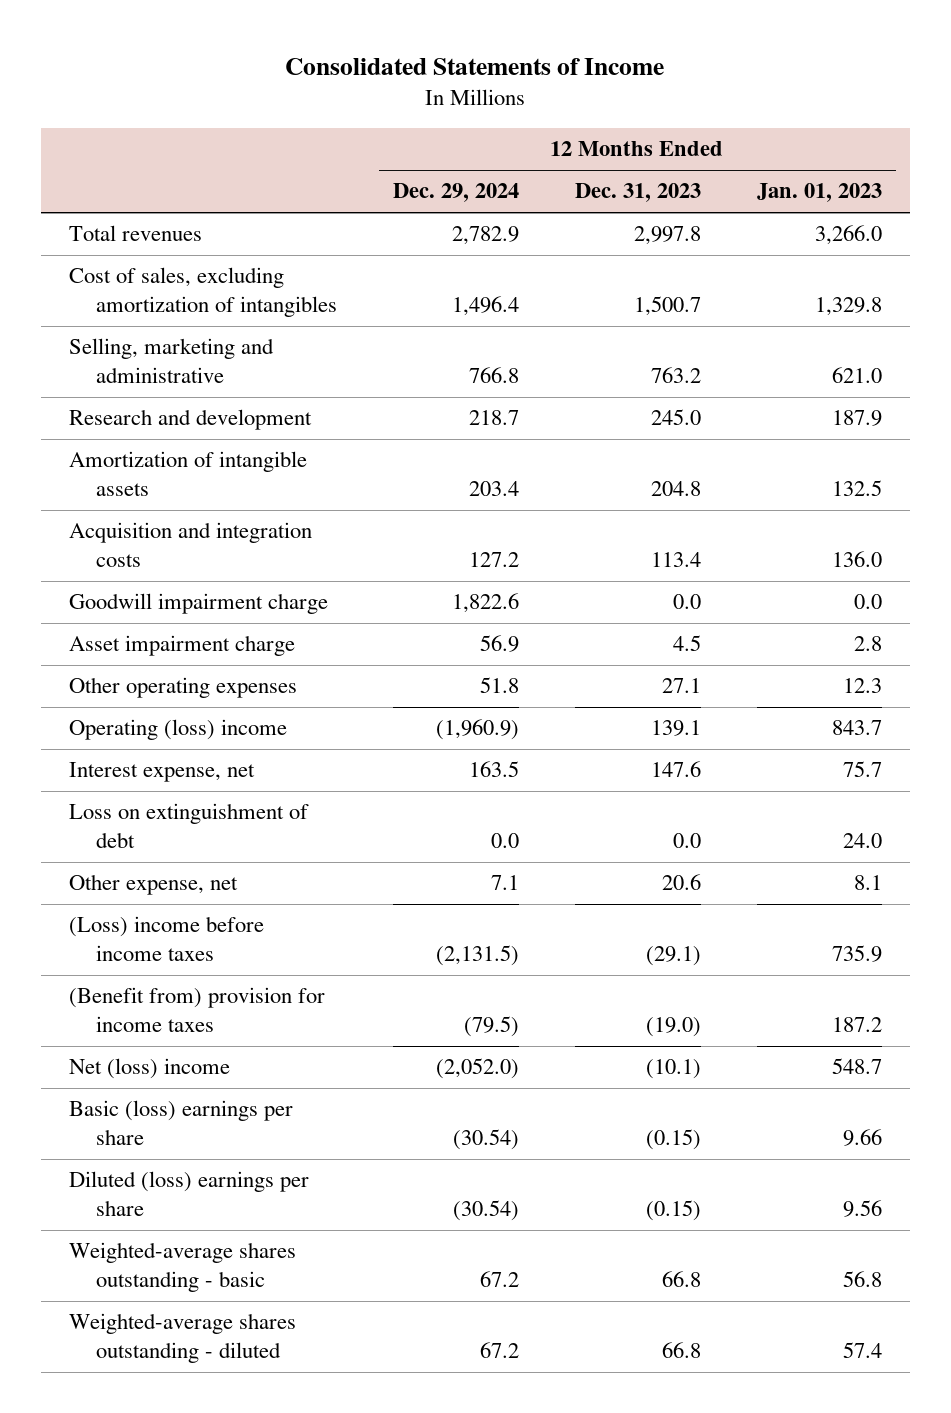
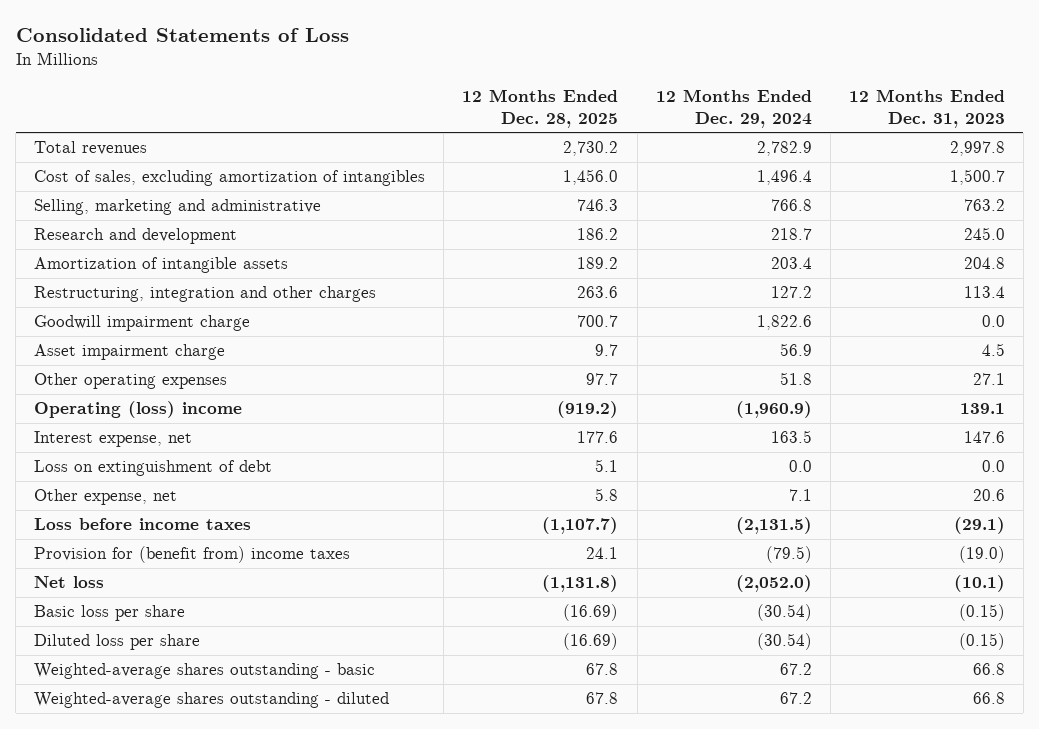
[285,58,665,76] Consolidated Statements of Income -> [15,28,349,43] Consolidated Statements of Loss
[756,183,882,203] Jan. 01, 2023 -> none
none -> [462,89,619,128] 12 Months Ended Dec. 28, 2025
[68,522,312,568] Acquisition and integration costs -> [34,286,377,303] Restructuring, integration and other charges
[68,916,264,962] (Loss) income before income taxes -> [34,518,252,531] Loss before income taxes
[68,987,325,1033] (Benefit from) provision for income taxes -> [34,546,351,564] Provision for (benefit from) income taxes
[68,1058,230,1080] Net (loss) income -> [34,576,105,589] Net loss
[68,1100,293,1146] Basic (loss) earnings per share -> [34,605,186,622] Basic loss per share
[68,1171,309,1217] Diluted (loss) earnings per share -> [34,634,201,651] Diluted loss per share

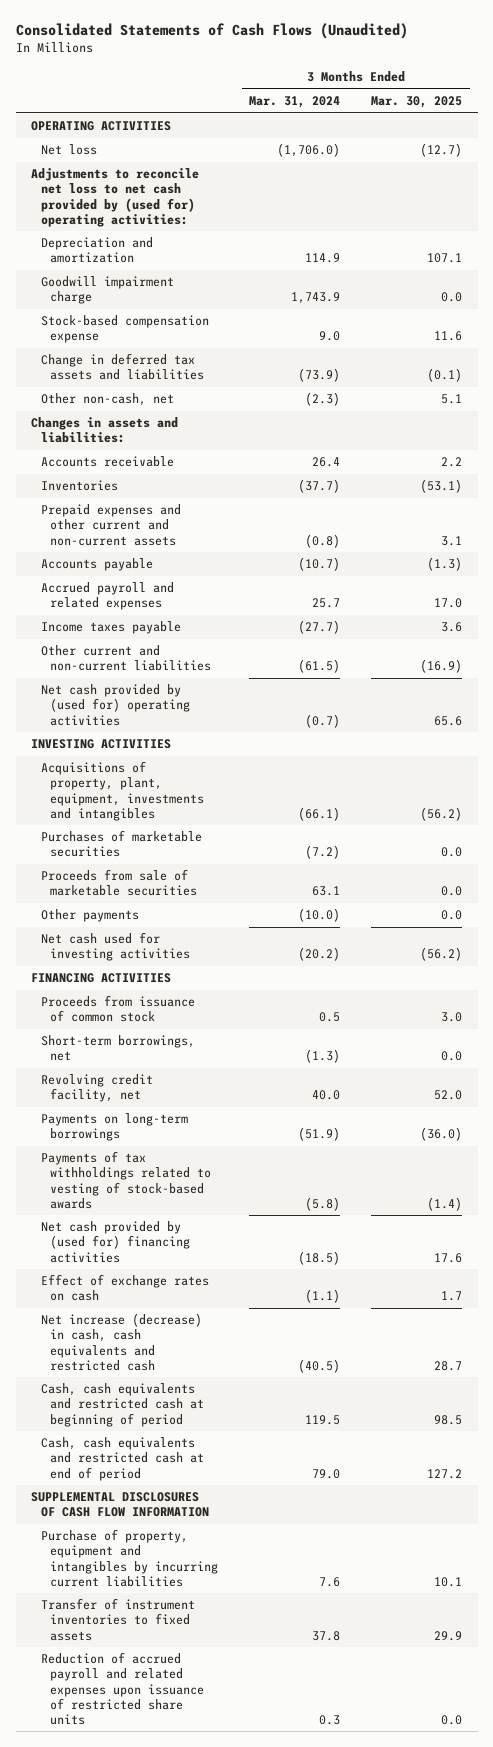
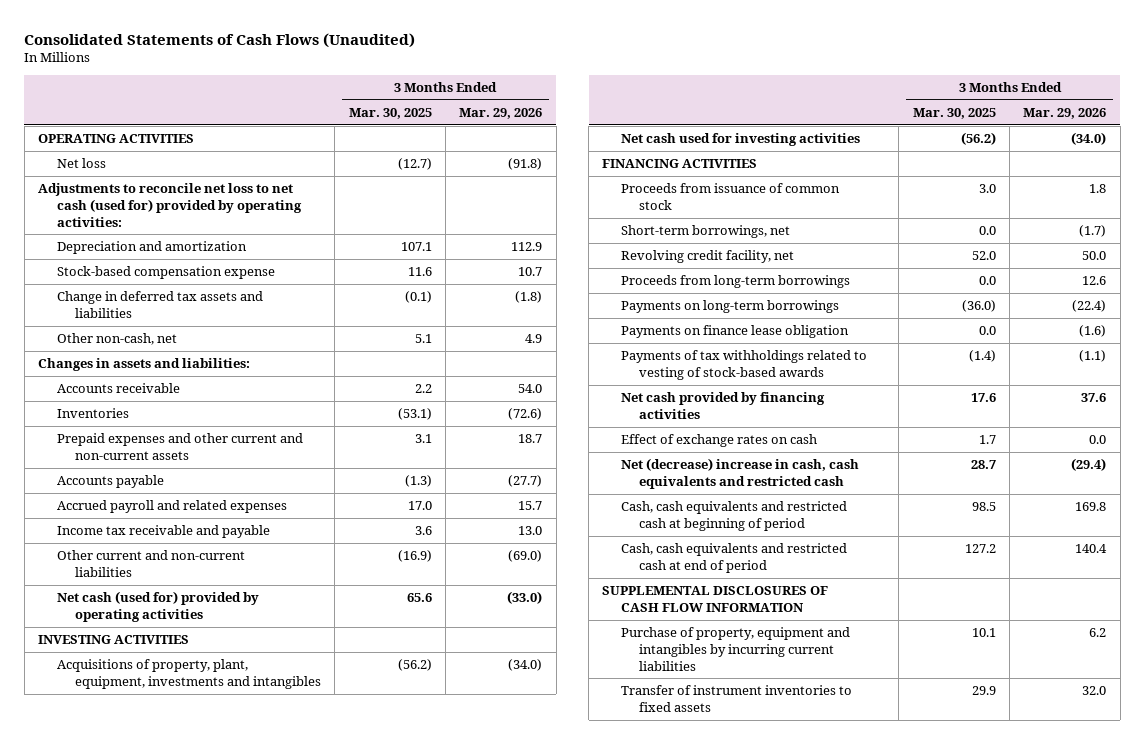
[249,95,341,108] Mar. 31, 2024 -> none
none -> [459,108,543,120] Mar. 29, 2026
[31,168,200,227] Adjustments to reconcile net loss to net cash provided by (used for) operating activities: -> [38,183,302,227] Adjustments to reconcile net loss to net cash (used for) provided by operating activities:
[40,276,174,305] Goodwill impairment charge -> none
[40,621,181,635] Income taxes payable -> [56,525,270,539] Income tax receivable and payable
[40,684,191,726] Net cash provided by (used for) operating activities -> [56,591,259,622] Net cash (used for) provided by operating activities
[40,830,202,858] Purchases of marketable securities -> none
[40,869,198,897] Proceeds from sale of marketable securities -> none
[40,909,139,923] Other payments -> none
none -> [620,275,850,289] Proceeds from long-term borrowings
none -> [620,325,849,339] Payments on finance lease obligation
[40,1221,191,1263] Net cash provided by (used for) financing activities -> [620,392,825,419] Net cash provided by financing activities
[40,1313,202,1371] Net increase (decrease) in cash, cash equivalents and restricted cash -> [620,458,859,489] Net (decrease) increase in cash, cash equivalents and restricted cash
[40,1652,205,1725] Reduction of accrued payroll and related expenses upon issuance of restricted share units -> none

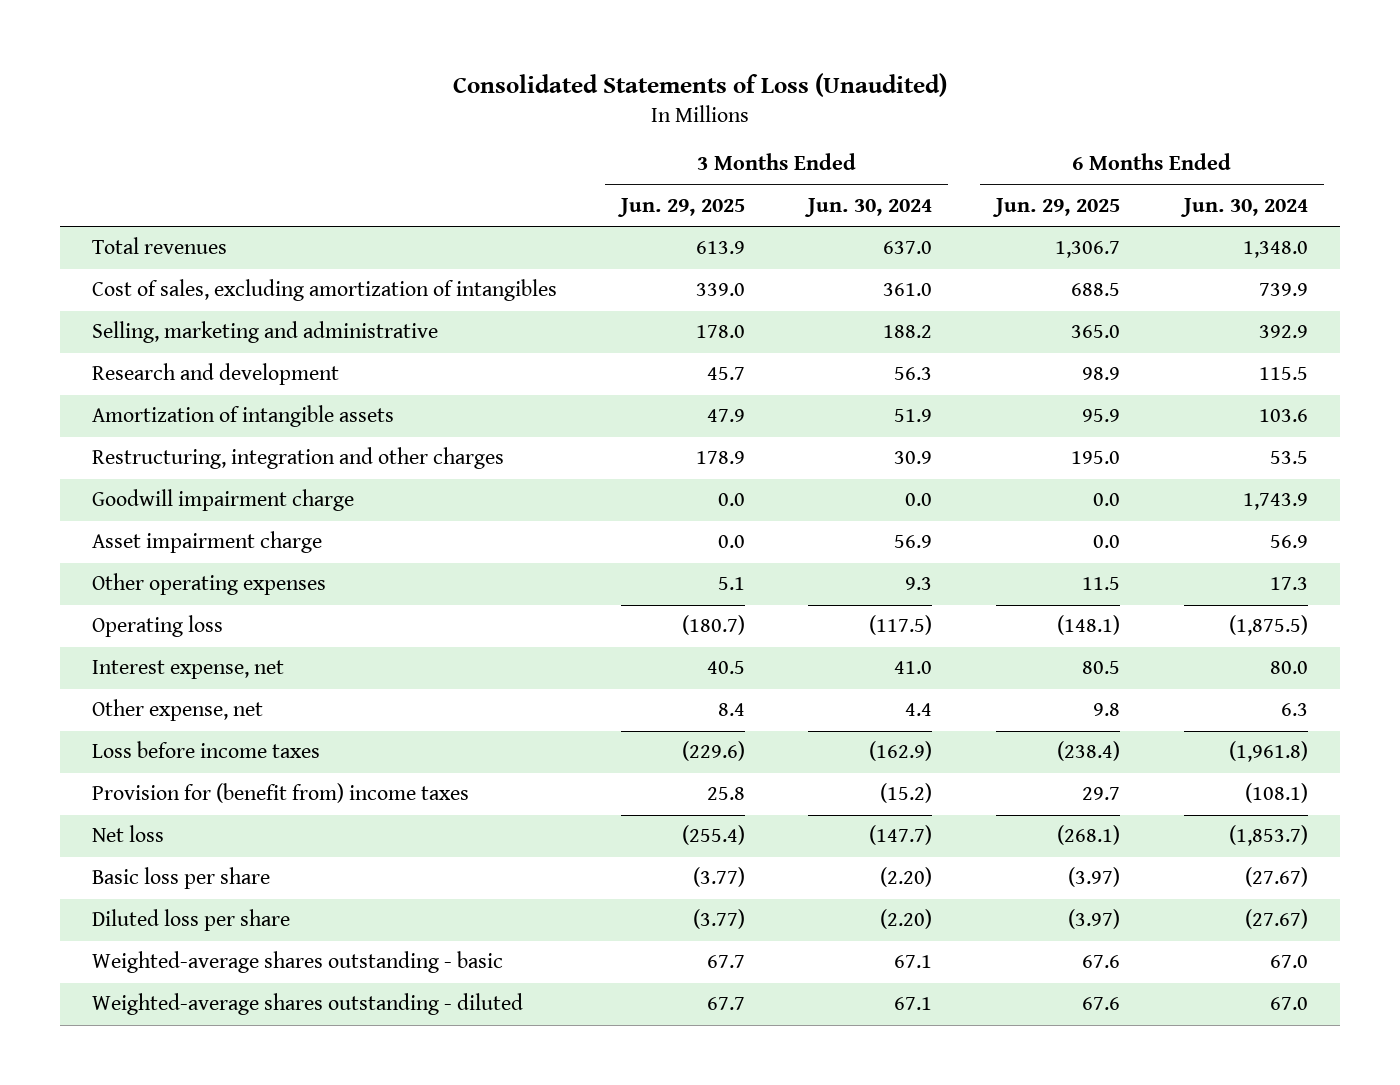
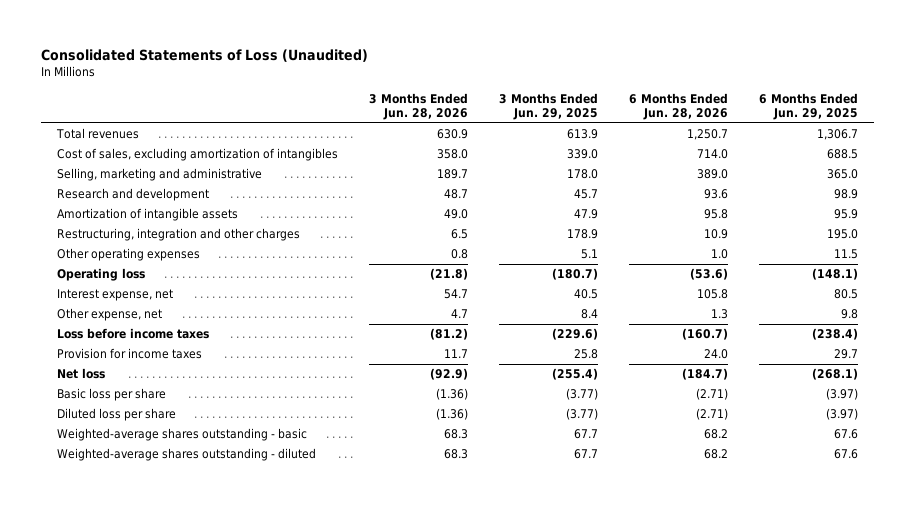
[804,198,933,218] Jun. 30, 2024 -> none
[1180,198,1309,218] Jun. 30, 2024 -> none
none -> [368,92,468,120] 3 Months Ended Jun. 28, 2026
none -> [628,92,728,120] 6 Months Ended Jun. 28, 2026
[91,489,354,512] Goodwill impairment charge -> none
[91,531,322,554] Asset impairment charge -> none
[91,783,469,804] Provision for (benefit from) income taxes -> [56,348,202,360] Provision for income taxes

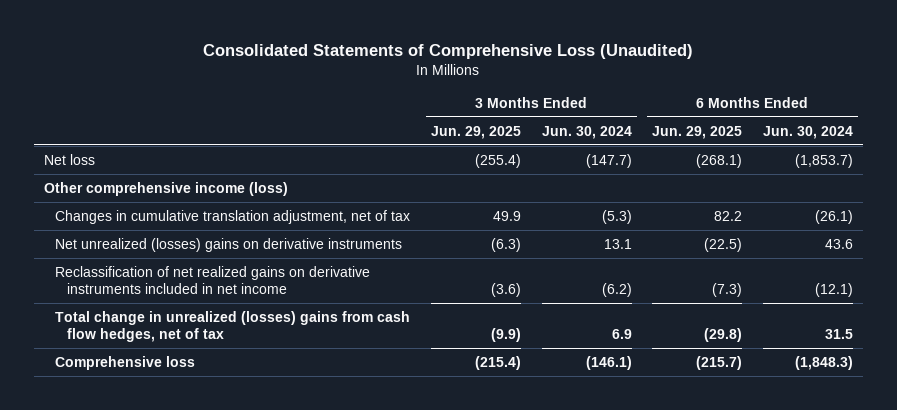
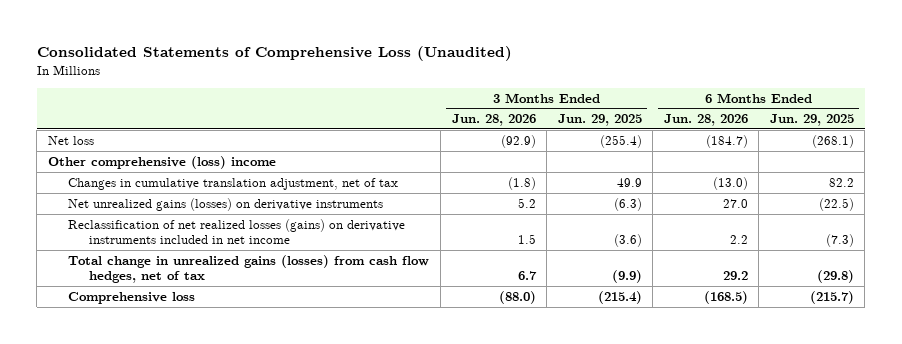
[541,125,632,139] Jun. 30, 2024 -> none
[762,125,853,139] Jun. 30, 2024 -> none
none -> [451,114,536,127] Jun. 28, 2026
none -> [663,114,748,127] Jun. 28, 2026
[44,181,289,196] Other comprehensive income (loss) -> [47,155,276,169] Other comprehensive (loss) income
[55,237,403,252] Net unrealized (losses) gains on derivative instruments -> [68,197,384,211] Net unrealized gains (losses) on derivative instruments
[55,265,371,294] Reclassification of net realized gains on derivative instruments included in net income -> [68,218,406,245] Reclassification of net realized losses (gains) on derivative instruments included in net income
[55,310,411,342] Total change in unrealized (losses) gains from cash flow hedges, net of tax -> [68,254,430,284] Total change in unrealized gains (losses) from cash flow hedges, net of tax

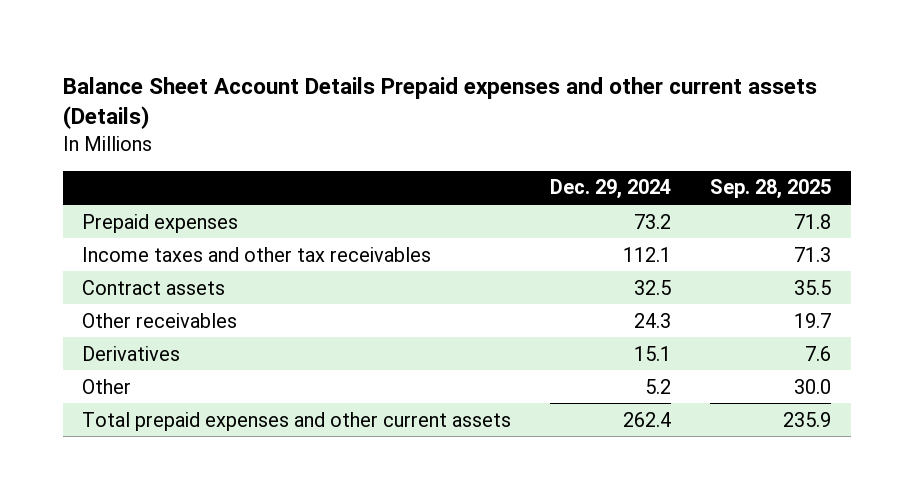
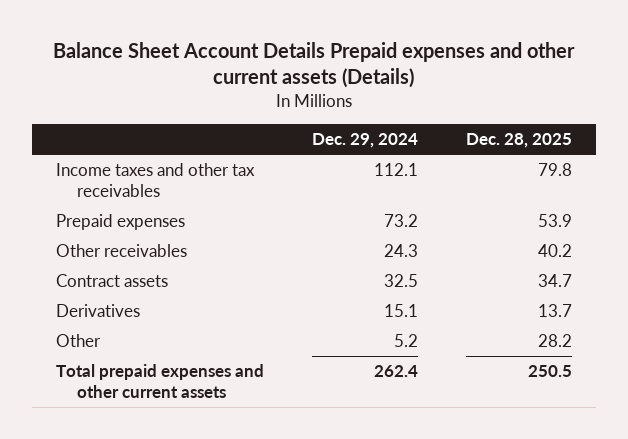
[710,179,832,200] Sep. 28, 2025 -> none
none -> [465,133,572,149] Dec. 28, 2025
[82,213,239,233] Prepaid expenses -> [55,214,185,231] Prepaid expenses
[82,279,226,295] Contract assets -> [55,274,168,288] Contract assets

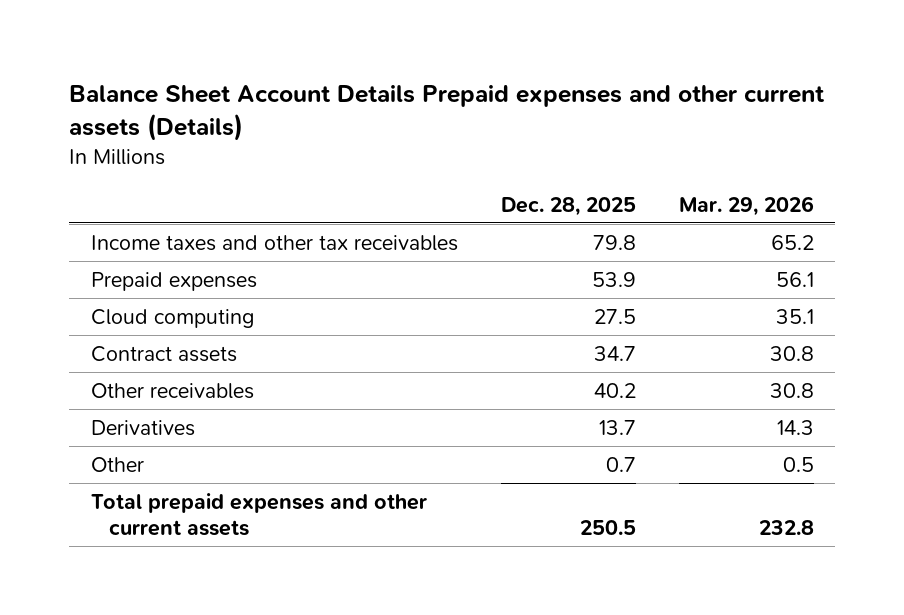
[311,133,418,149] Dec. 29, 2024 -> none
none -> [678,195,814,216] Mar. 29, 2026
none -> [90,308,254,328] Cloud computing
[55,244,187,258] Other receivables -> [90,382,254,399] Other receivables
[537,334,572,348] 28.2 -> [605,456,636,472] 0.7

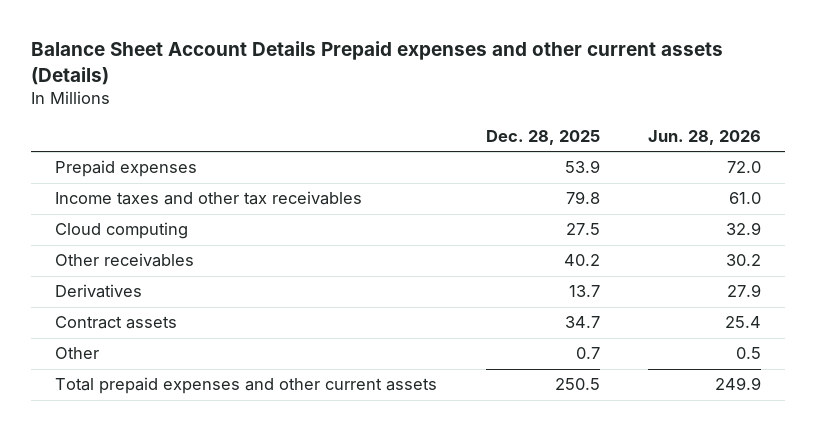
[678,195,814,216] Mar. 29, 2026 -> none
none -> [648,129,762,145] Jun. 28, 2026
[90,234,458,251] Income taxes and other tax receivables -> [55,191,363,206] Income taxes and other tax receivables
[90,345,237,362] Contract assets -> [55,316,178,330] Contract assets

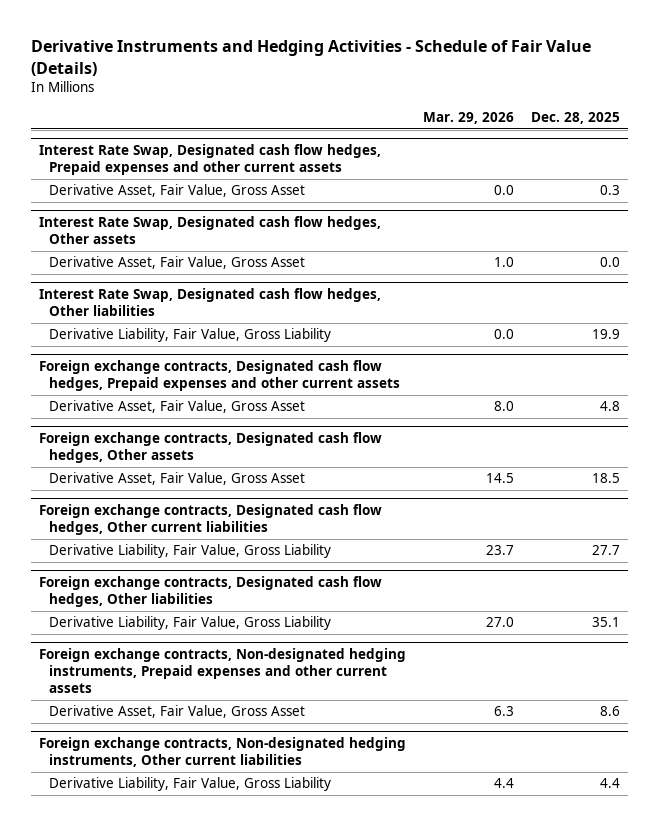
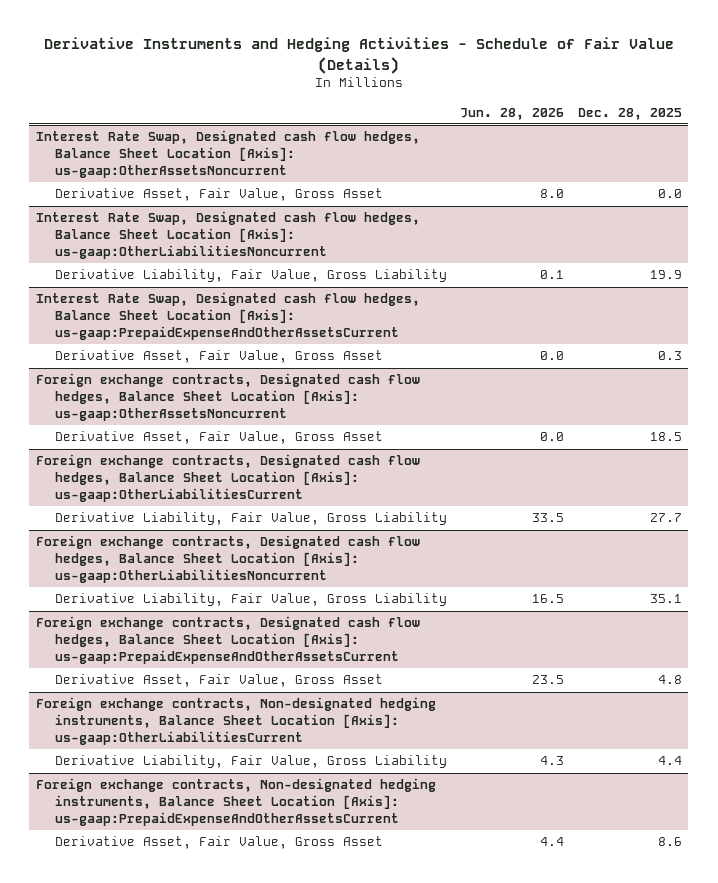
[423,112,515,125] Mar. 29, 2026 -> none
none -> [460,107,565,120] Jun. 28, 2026
[39,143,382,176] Interest Rate Swap, Designated cash flow hedges, Prepaid expenses and other current assets -> none
[49,184,306,198] Derivative Asset, Fair Value, Gross Asset -> none
[39,215,382,245] Interest Rate Swap, Designated cash flow hedges, Other assets -> none
none -> [35,130,420,178] Interest Rate Swap, Designated cash flow hedges, Balance Sheet Location [Axis]: us-gaap:OtherAssetsNoncurrent
[39,287,382,317] Interest Rate Swap, Designated cash flow hedges, Other liabilities -> none
none -> [35,211,420,259] Interest Rate Swap, Designated cash flow hedges, Balance Sheet Location [Axis]: us-gaap:OtherLiabilitiesNoncurrent
[39,359,401,392] Foreign exchange contracts, Designated cash flow hedges, Prepaid expenses and other current assets -> none
[39,431,383,464] Foreign exchange contracts, Designated cash flow hedges, Other assets -> none
none -> [35,292,420,340] Interest Rate Swap, Designated cash flow hedges, Balance Sheet Location [Axis]: us-gaap:PrepaidExpenseAndOtherAssetsCurrent
[599,401,620,412] 4.8 -> [657,351,682,361] 0.3
none -> [35,373,420,421] Foreign exchange contracts, Designated cash flow hedges, Balance Sheet Location [Axis]: us-gaap:OtherAssetsNoncurrent
[39,503,383,536] Foreign exchange contracts, Designated cash flow hedges, Other current liabilities -> none
none -> [35,454,420,502] Foreign exchange contracts, Designated cash flow hedges, Balance Sheet Location [Axis]: us-gaap:OtherLiabilitiesCurrent
[39,575,383,608] Foreign exchange contracts, Designated cash flow hedges, Other liabilities -> none
none -> [35,535,420,583] Foreign exchange contracts, Designated cash flow hedges, Balance Sheet Location [Axis]: us-gaap:OtherLiabilitiesNoncurrent
[39,647,407,694] Foreign exchange contracts, Non-designated hedging instruments, Prepaid expenses and other current assets -> none
[39,736,407,768] Foreign exchange contracts, Non-designated hedging instruments, Other current liabilities -> none
none -> [35,616,420,664] Foreign exchange contracts, Designated cash flow hedges, Balance Sheet Location [Axis]: us-gaap:PrepaidExpenseAndOtherAssetsCurrent
[599,706,620,717] 8.6 -> [657,675,682,685] 4.8
none -> [35,697,436,745] Foreign exchange contracts, Non-designated hedging instruments, Balance Sheet Location [Axis]: us-gaap:OtherLiabilitiesCurrent
none -> [35,778,436,826] Foreign exchange contracts, Non-designated hedging instruments, Balance Sheet Location [Axis]: us-gaap:PrepaidExpenseAndOtherAssetsCurrent
none -> [54,836,383,850] Derivative Asset, Fair Value, Gross Asset

